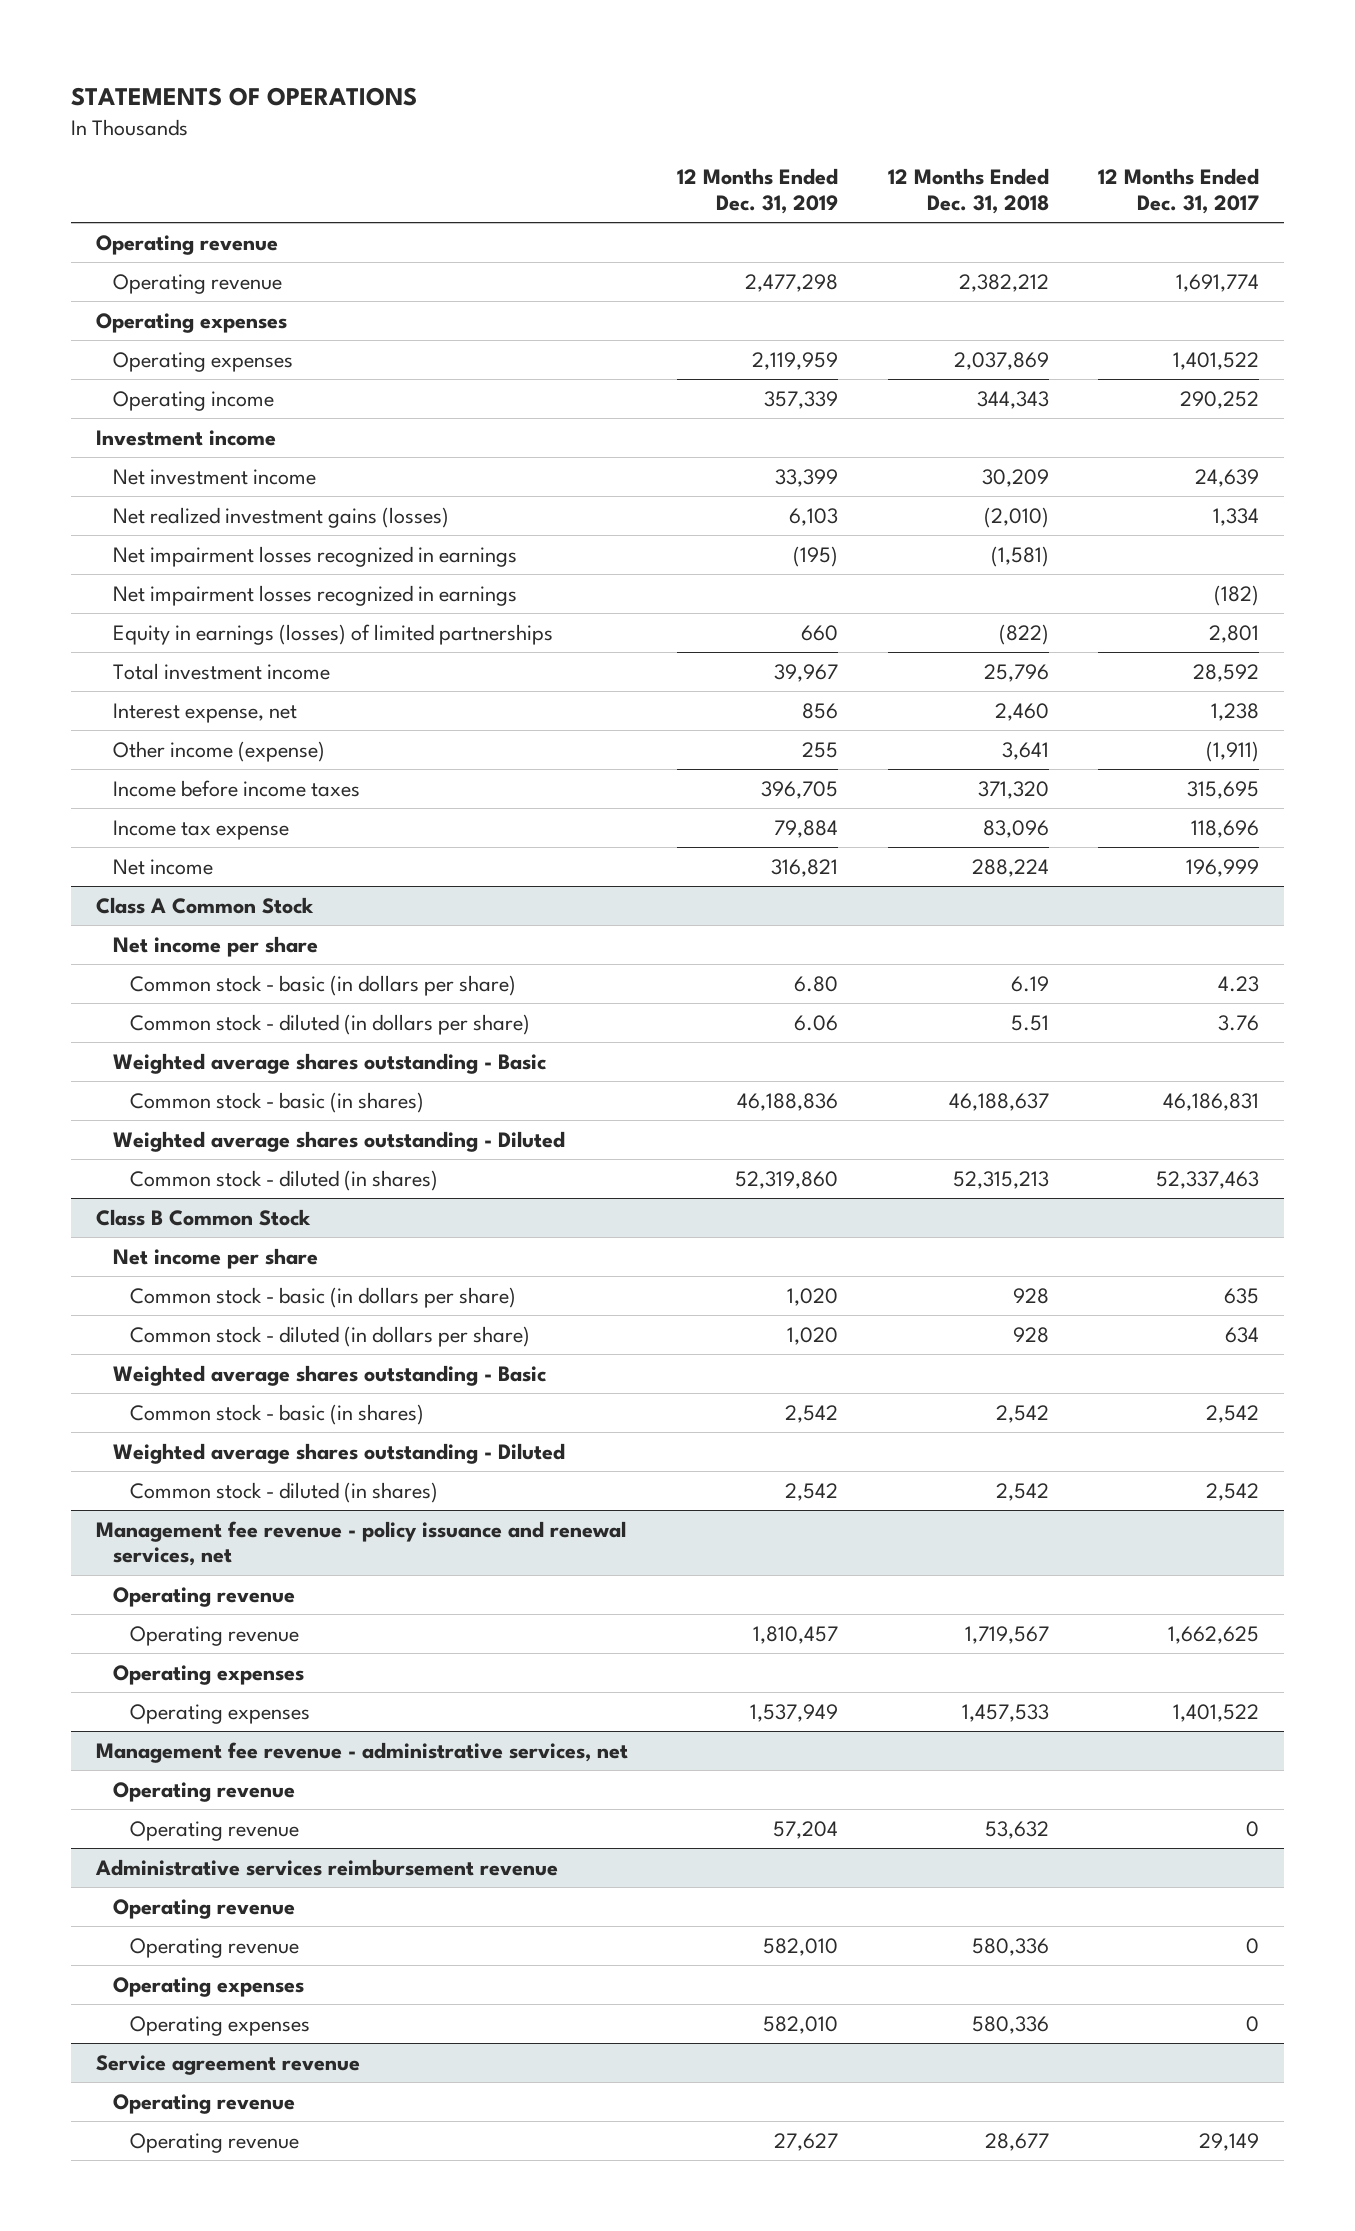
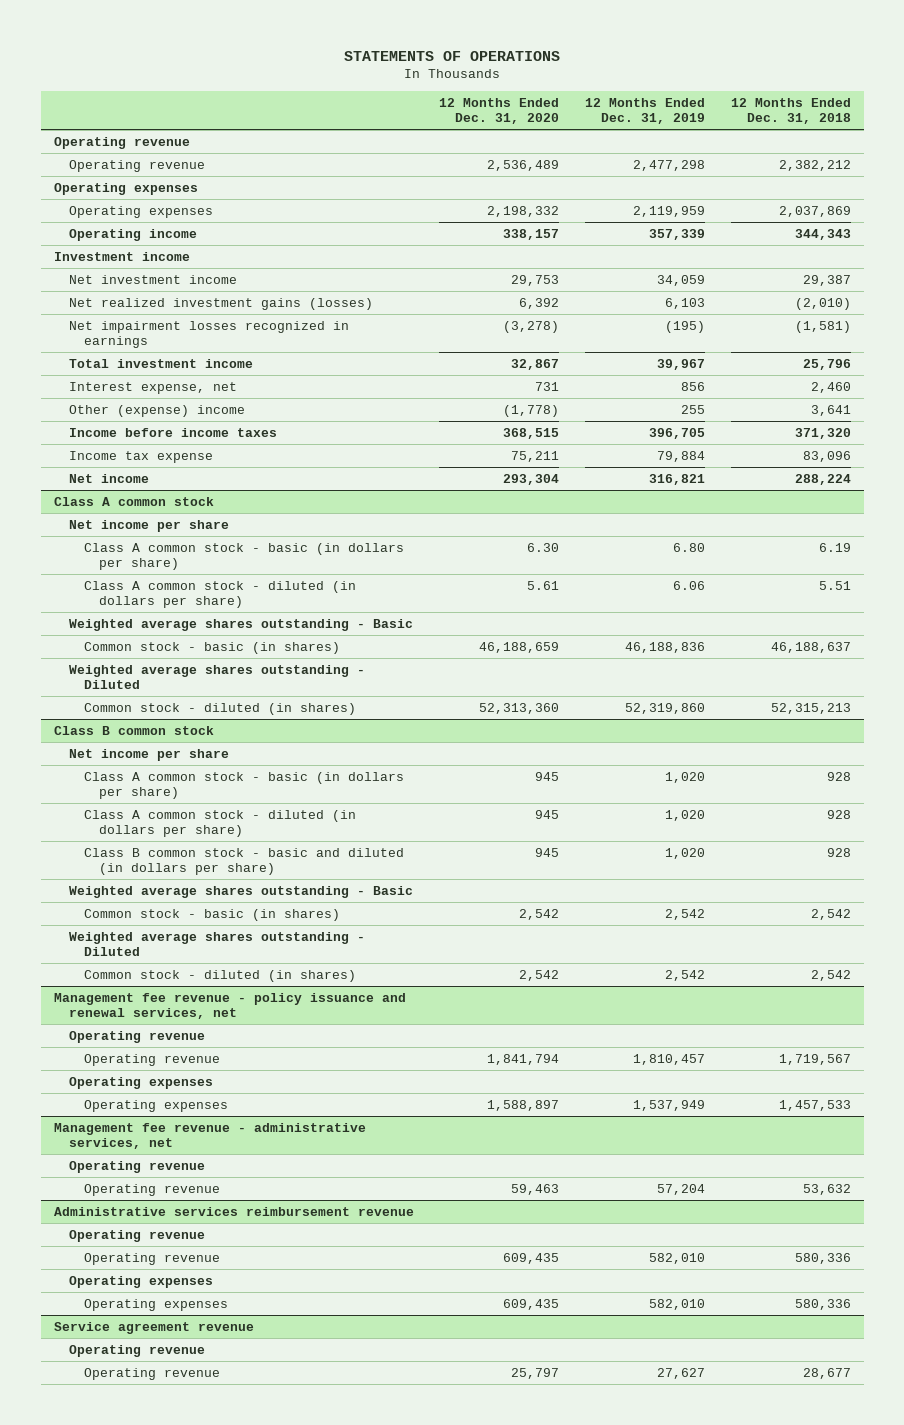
[1098,168,1260,215] 12 Months Ended Dec. 31, 2017 -> none
none -> [439,97,560,125] 12 Months Ended Dec. 31, 2020
[775,468,839,487] 33,399 -> [657,274,706,286] 34,059
[981,468,1049,487] 30,209 -> [802,274,851,286] 29,387
[112,584,517,606] Net impairment losses recognized in earnings -> none
[112,623,553,645] Equity in earnings (losses) of limited partnerships -> none
[112,740,325,762] Other income (expense) -> [68,404,245,417] Other (expense) income
[95,896,314,914] Class A Common Stock -> [53,496,214,506] Class A common stock
[129,974,516,996] Common stock - basic (in dollars per share) -> [83,542,404,571] Class A common stock - basic (in dollars per share)
[129,1013,530,1035] Common stock - diluted (in dollars per share) -> [83,580,356,609] Class A common stock - diluted (in dollars per share)
[95,1208,311,1226] Class B Common Stock -> [53,725,214,735] Class B common stock
[129,1286,516,1308] Common stock - basic (in dollars per share) -> [83,771,404,800] Class A common stock - basic (in dollars per share)
[129,1325,530,1347] Common stock - diluted (in dollars per share) -> [83,809,356,838] Class A common stock - diluted (in dollars per share)
none -> [83,847,404,876] Class B common stock - basic and diluted (in dollars per share)

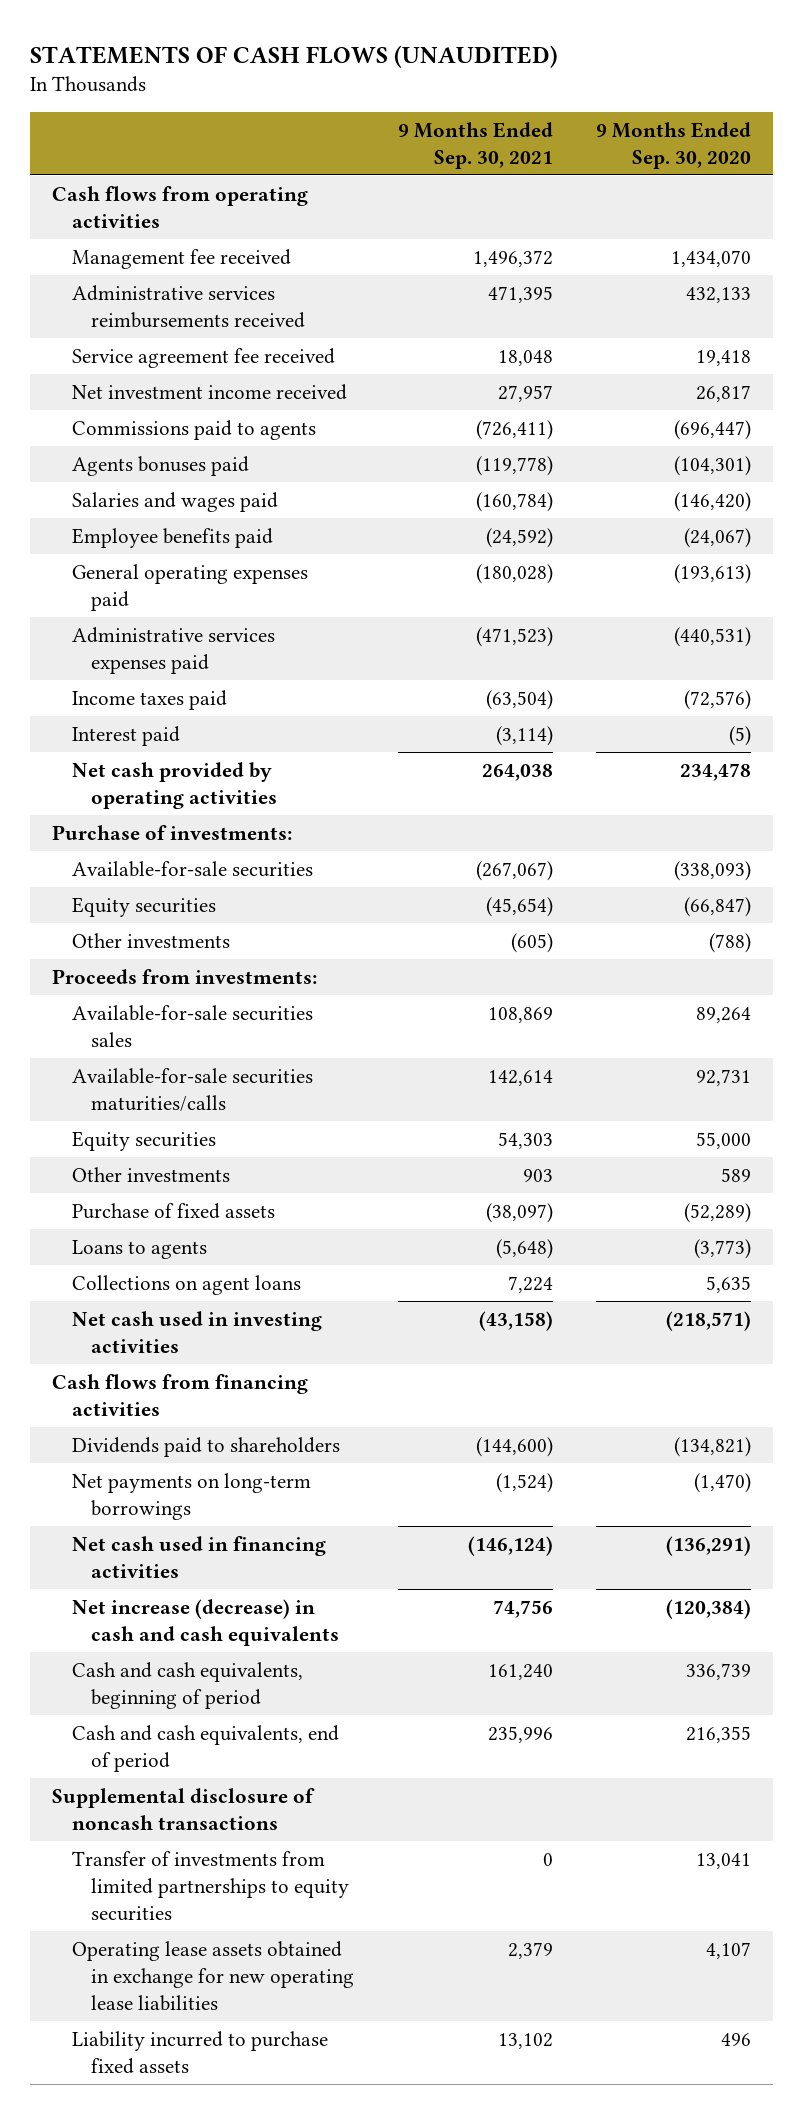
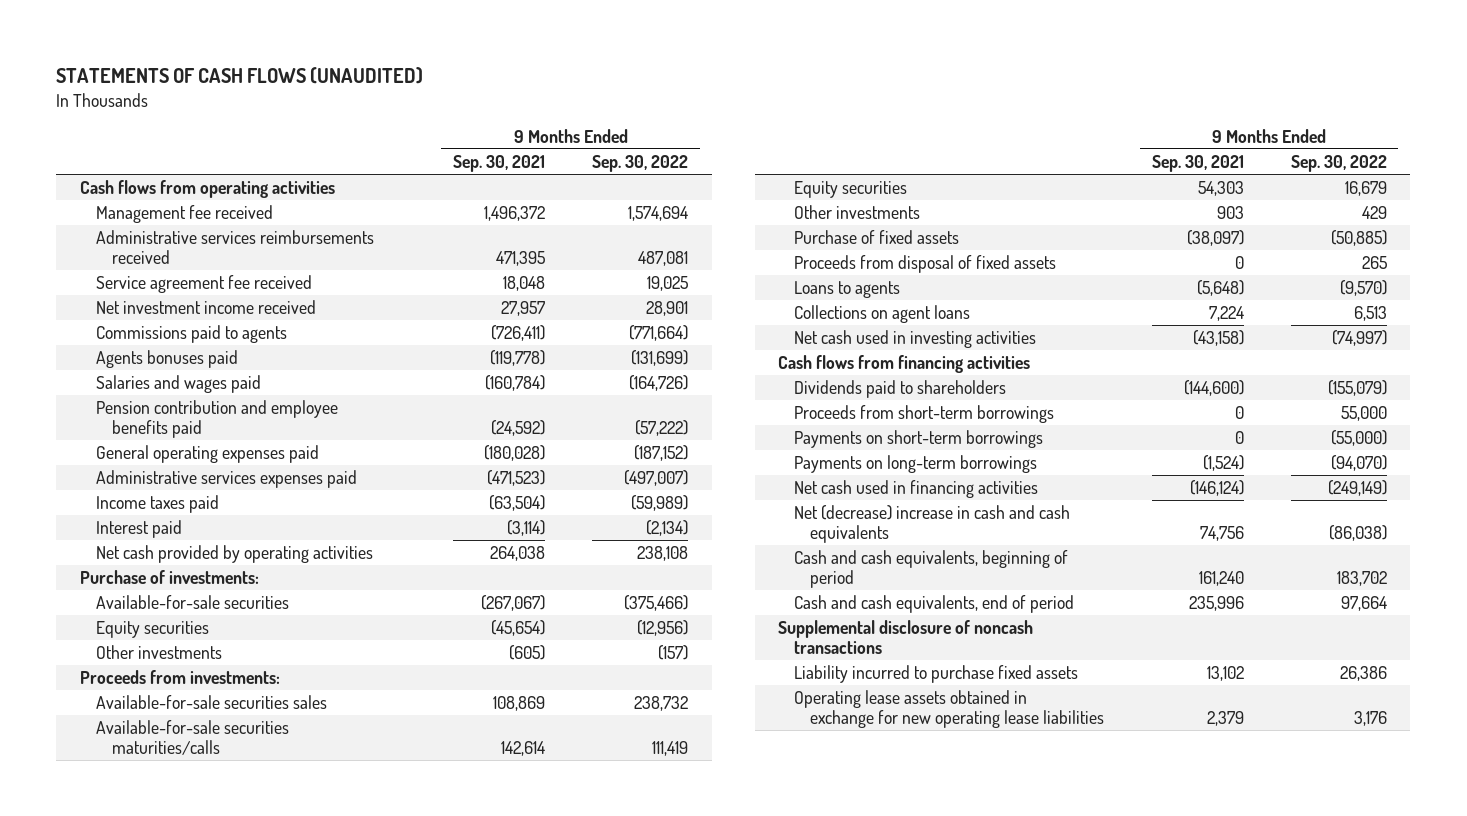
[595,121,751,169] 9 Months Ended Sep. 30, 2020 -> none
none -> [592,154,689,172] Sep. 30, 2022
[71,527,273,548] Employee benefits paid -> [95,399,338,439] Pension contribution and employee benefits paid
none -> [794,254,1057,273] Proceeds from disposal of fixed assets
none -> [794,404,1055,423] Proceeds from short-term borrowings
none -> [794,429,1044,448] Payments on short-term borrowings
[71,1472,311,1520] Net payments on long-term borrowings -> [794,454,1038,473] Payments on long-term borrowings
[71,1598,340,1646] Net increase (decrease) in cash and cash equivalents -> [794,504,1071,544] Net (decrease) increase in cash and cash equivalents
[71,1850,350,1921] Transfer of investments from limited partnerships to equity securities -> none
[71,1940,355,2011] Operating lease assets obtained in exchange for new operating lease liabilities -> [794,689,1105,729] Operating lease assets obtained in exchange for new operating lease liabilities

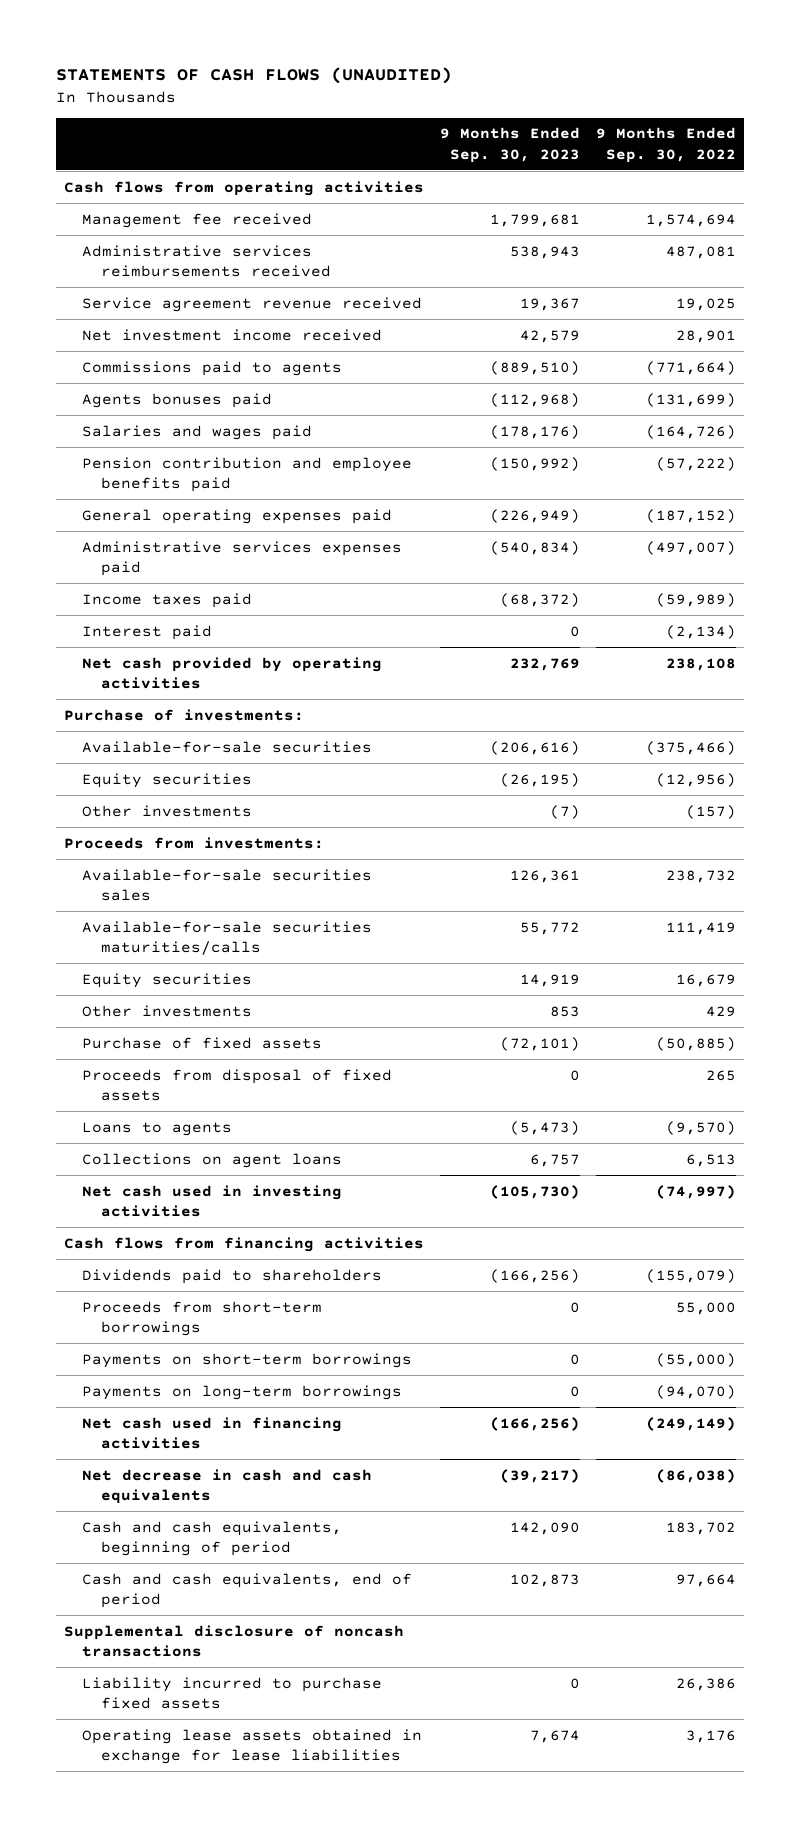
[452,154,545,172] Sep. 30, 2021 -> none
none -> [439,127,580,163] 9 Months Ended Sep. 30, 2023
[95,274,312,293] Service agreement fee received -> [82,296,423,312] Service agreement revenue received
[794,504,1071,544] Net (decrease) increase in cash and cash equivalents -> [82,1468,373,1504] Net decrease in cash and cash equivalents
[794,689,1105,729] Operating lease assets obtained in exchange for new operating lease liabilities -> [82,1728,423,1764] Operating lease assets obtained in exchange for lease liabilities

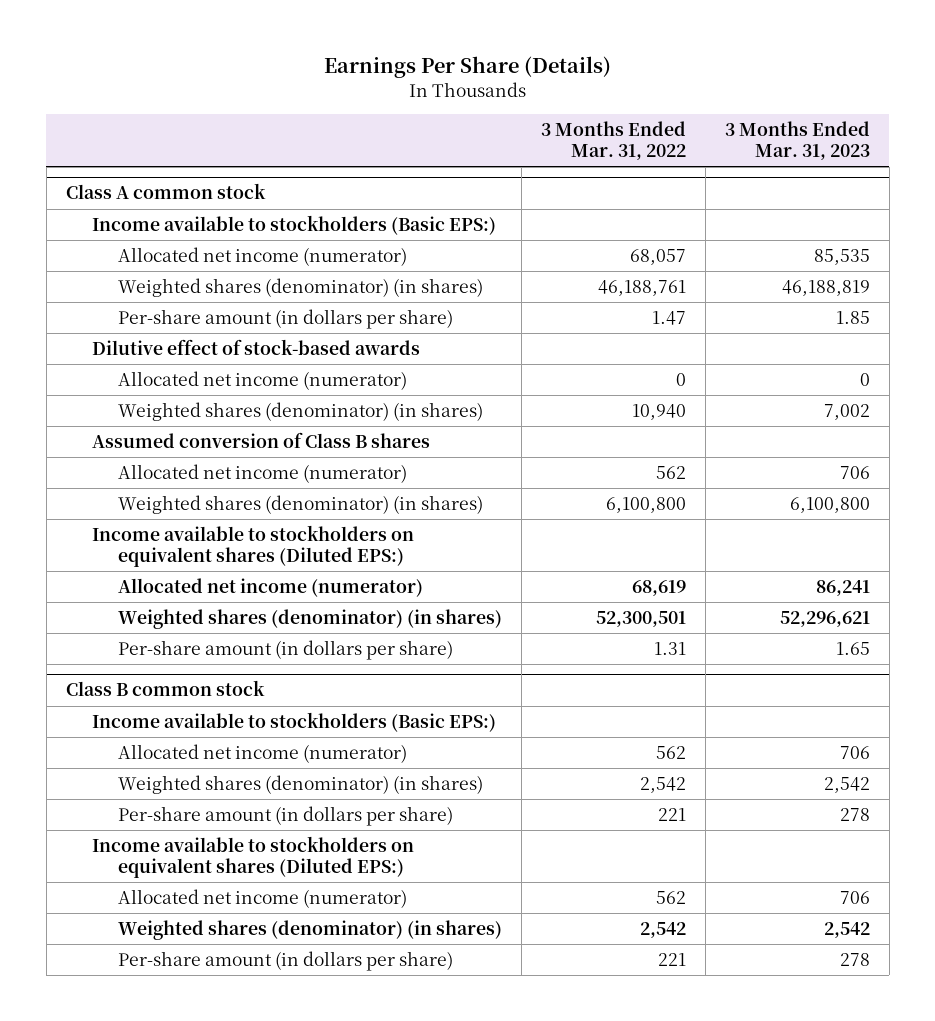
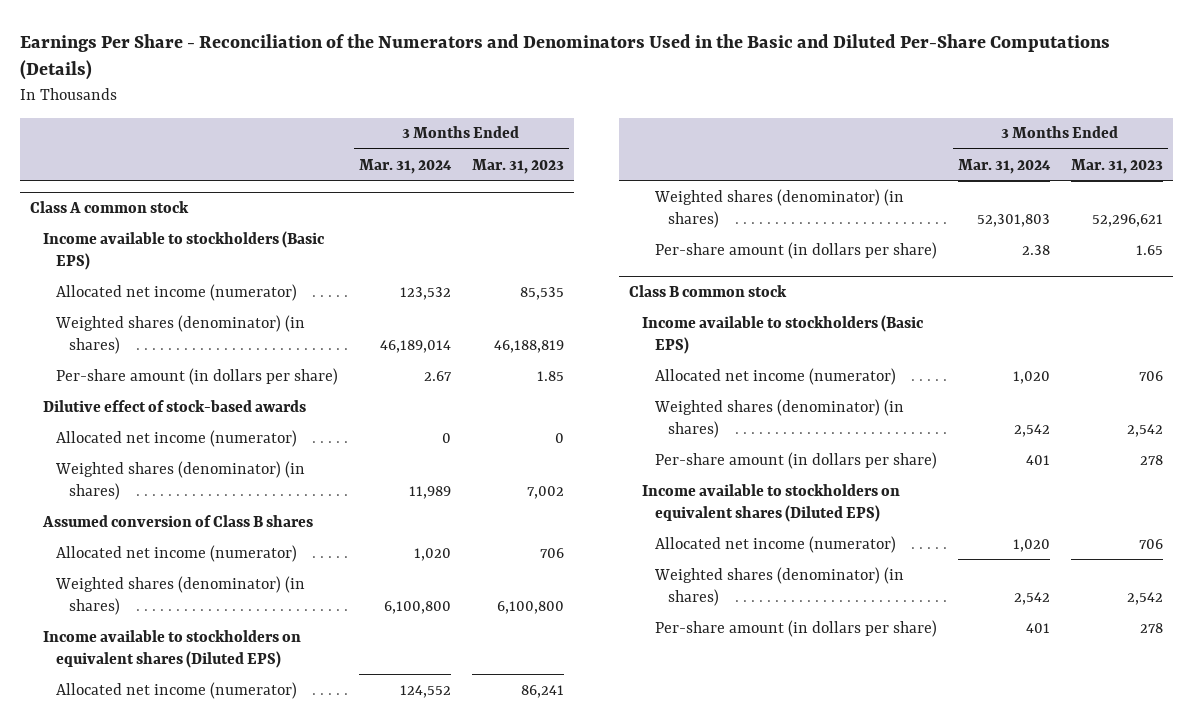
[323,56,611,79] Earnings Per Share (Details) -> [19,33,1110,81] Earnings Per Share - Reconciliation of the Numerators and Denominators Used in the Basic and Diluted Per-Share Computations (Details)
[540,121,686,160] 3 Months Ended Mar. 31, 2022 -> none
none -> [358,158,452,174] Mar. 31, 2024
[91,214,496,235] Income available to stockholders (Basic EPS:) -> [43,230,325,270] Income available to stockholders (Basic EPS)
[91,524,414,567] Income available to stockholders on equivalent shares (Diluted EPS:) -> [43,629,302,668] Income available to stockholders on equivalent shares (Diluted EPS)
[91,711,496,732] Income available to stockholders (Basic EPS:) -> [642,314,924,354] Income available to stockholders (Basic EPS)
[91,835,414,878] Income available to stockholders on equivalent shares (Diluted EPS:) -> [642,483,901,522] Income available to stockholders on equivalent shares (Diluted EPS)

